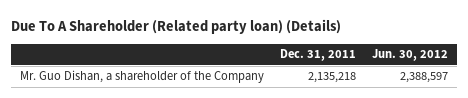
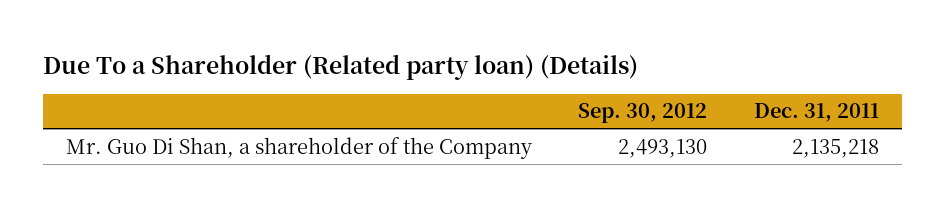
[11,19,342,35] Due To A Shareholder (Related party loan) (Details) -> [43,53,639,80] Due To a Shareholder (Related party loan) (Details)
[372,49,449,62] Jun. 30, 2012 -> none
none -> [578,103,708,124] Sep. 30, 2012
[19,70,264,84] Mr. Guo Dishan, a shareholder of the Company -> [66,136,534,159] Mr. Guo Di Shan, a shareholder of the Company

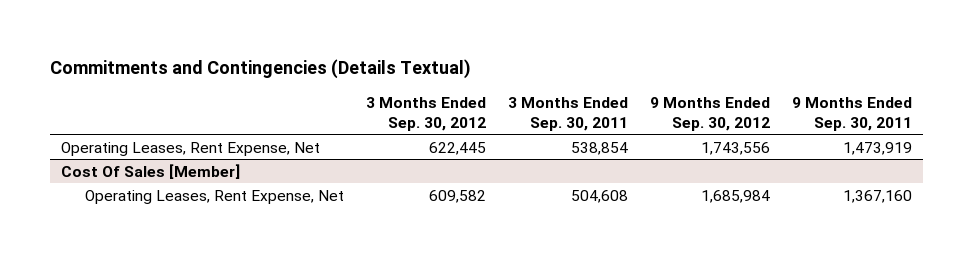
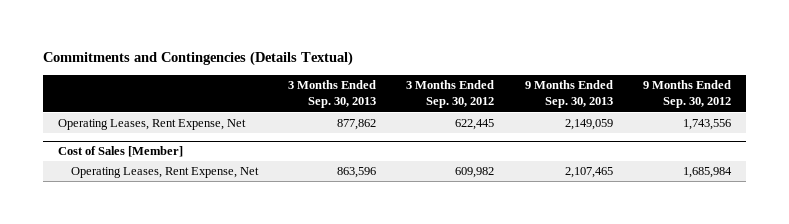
[507,96,628,131] 3 Months Ended Sep. 30, 2011 -> none
[791,96,912,131] 9 Months Ended Sep. 30, 2011 -> none
none -> [288,80,377,109] 3 Months Ended Sep. 30, 2013
none -> [524,80,613,109] 9 Months Ended Sep. 30, 2013
[61,163,241,179] Cost Of Sales [Member] -> [58,146,184,158] Cost of Sales [Member]
[428,189,486,203] 609,582 -> [455,167,495,179] 609,982

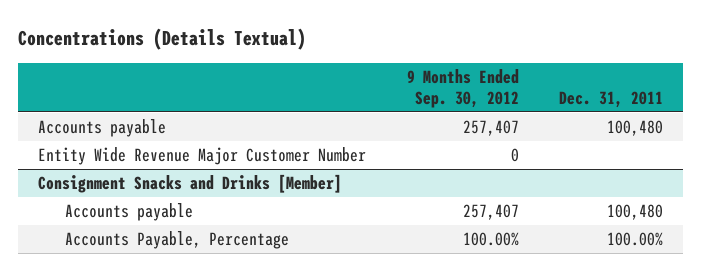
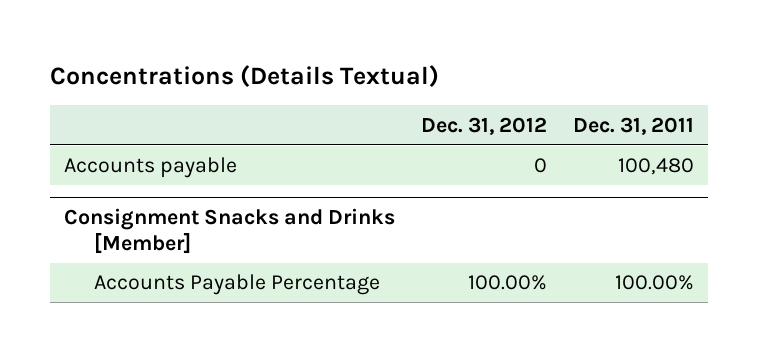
[406,68,519,108] 9 Months Ended Sep. 30, 2012 -> none
none -> [420,116,547,135] Dec. 31, 2012
[38,146,367,165] Entity Wide Revenue Major Customer Number -> none
[64,202,193,221] Accounts payable -> none
[64,230,289,249] Accounts Payable, Percentage -> [94,274,381,296] Accounts Payable Percentage

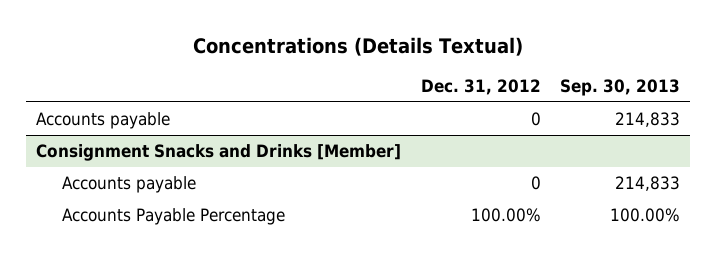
[573,116,695,135] Dec. 31, 2011 -> none
none -> [560,79,681,97] Sep. 30, 2013
none -> [61,176,196,194] Accounts payable

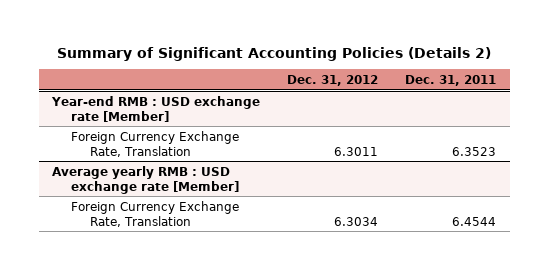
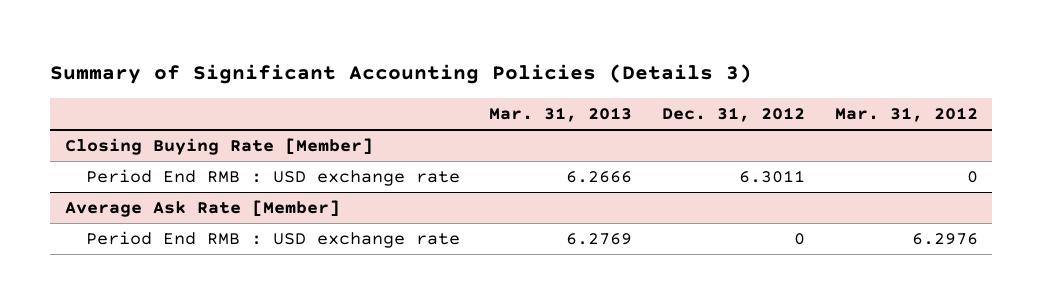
[57,46,492,61] Summary of Significant Accounting Policies (Details 2) -> [49,63,752,84] Summary of Significant Accounting Policies (Details 3)
[405,75,497,87] Dec. 31, 2011 -> none
none -> [489,106,633,122] Mar. 31, 2013
none -> [834,106,978,122] Mar. 31, 2012
[51,95,261,122] Year-end RMB : USD exchange rate [Member] -> none
[52,165,240,194] Average yearly RMB : USD exchange rate [Member] -> none
none -> [64,138,373,156] Closing Buying Rate [Member]
[71,130,240,157] Foreign Currency Exchange Rate, Translation -> [85,169,460,187] Period End RMB : USD exchange rate
none -> [64,200,340,218] Average Ask Rate [Member]
[71,200,240,227] Foreign Currency Exchange Rate, Translation -> [85,231,460,249] Period End RMB : USD exchange rate
[334,216,379,226] 6.3034 -> [794,233,806,246] 0

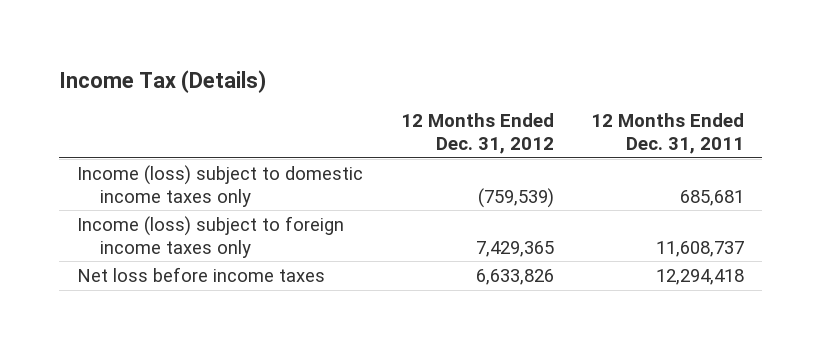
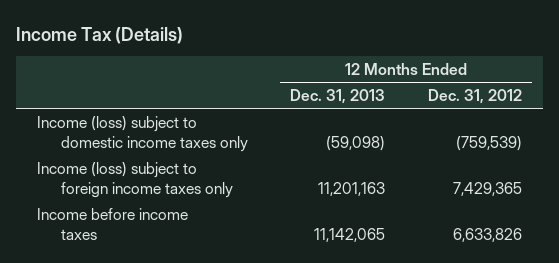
[590,113,744,154] 12 Months Ended Dec. 31, 2011 -> none
none -> [290,88,386,104] Dec. 31, 2013
[77,267,326,283] Net loss before income taxes -> [37,207,189,240] Income before income taxes

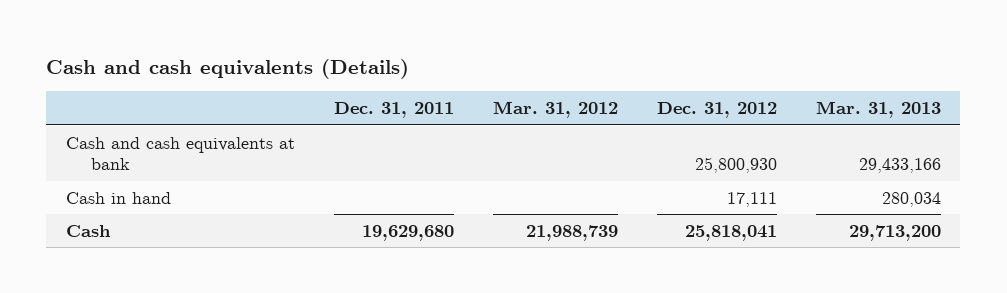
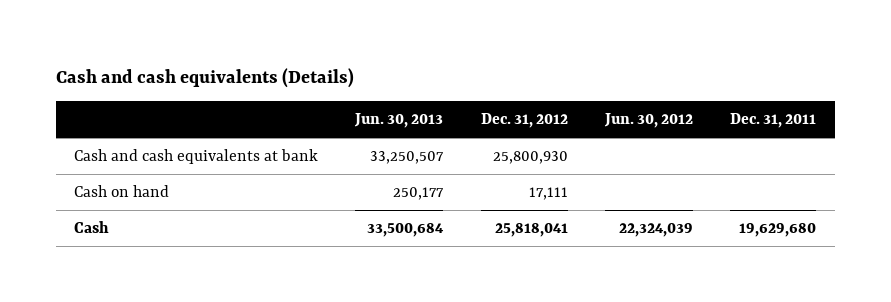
[492,100,618,118] Mar. 31, 2012 -> none
[815,100,941,118] Mar. 31, 2013 -> none
none -> [354,113,444,129] Jun. 30, 2013
none -> [604,113,694,129] Jun. 30, 2012
[65,191,171,204] Cash in hand -> [74,185,170,198] Cash on hand

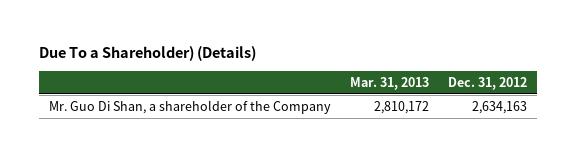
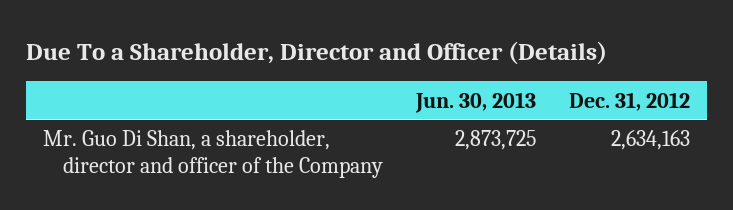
[39,46,257,62] Due To a Shareholder) (Details) -> [26,40,608,65] Due To a Shareholder, Director and Officer (Details)
[350,76,430,90] Mar. 31, 2013 -> none
none -> [415,91,537,113] Jun. 30, 2013
[48,99,331,114] Mr. Guo Di Shan, a shareholder of the Company -> [42,130,384,178] Mr. Guo Di Shan, a shareholder, director and officer of the Company

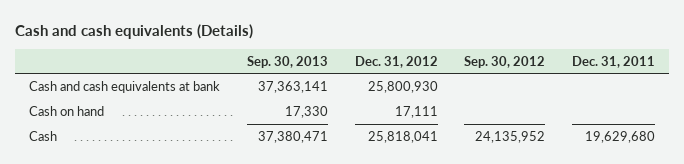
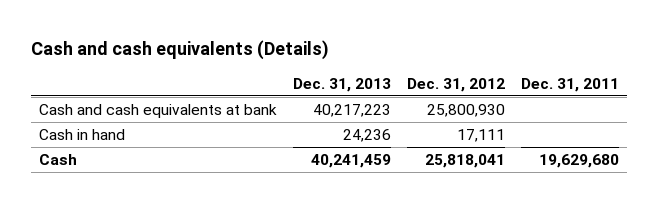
[246,55,328,68] Sep. 30, 2013 -> none
[464,55,546,68] Sep. 30, 2012 -> none
none -> [293,77,392,92] Dec. 31, 2013
[28,106,104,117] Cash on hand -> [39,129,126,141] Cash in hand

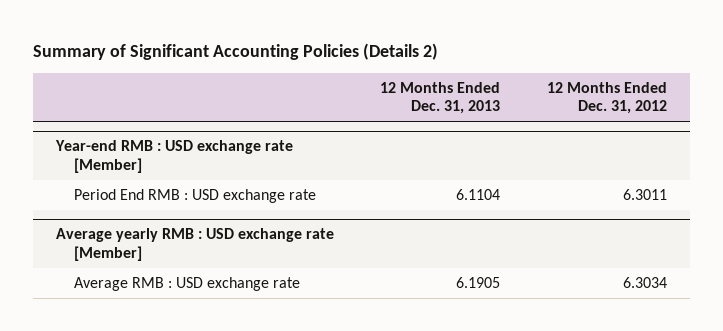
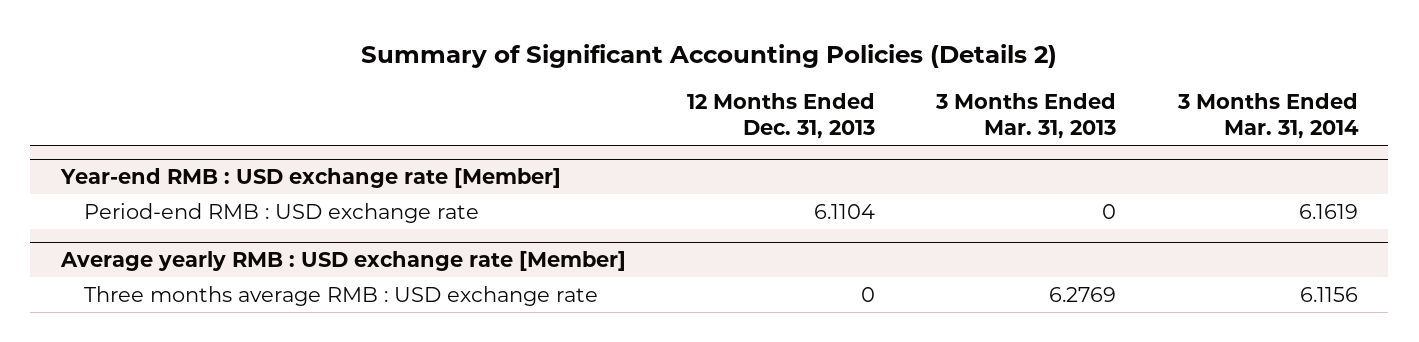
[546,81,667,115] 12 Months Ended Dec. 31, 2012 -> none
none -> [935,92,1117,140] 3 Months Ended Mar. 31, 2013
none -> [1176,92,1359,140] 3 Months Ended Mar. 31, 2014
[74,188,317,203] Period End RMB : USD exchange rate -> [83,202,479,223] Period-end RMB : USD exchange rate
[74,276,301,291] Average RMB : USD exchange rate -> [83,285,598,306] Three months average RMB : USD exchange rate
[456,276,501,288] 6.1905 -> [861,286,876,302] 0

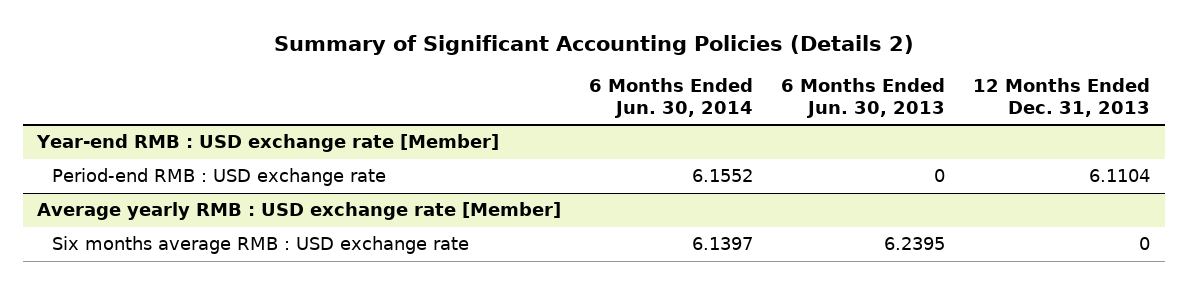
[935,92,1117,140] 3 Months Ended Mar. 31, 2013 -> none
[1176,92,1359,140] 3 Months Ended Mar. 31, 2014 -> none
none -> [589,78,754,119] 6 Months Ended Jun. 30, 2014
none -> [781,78,946,119] 6 Months Ended Jun. 30, 2013
[83,285,598,306] Three months average RMB : USD exchange rate -> [52,236,470,255] Six months average RMB : USD exchange rate

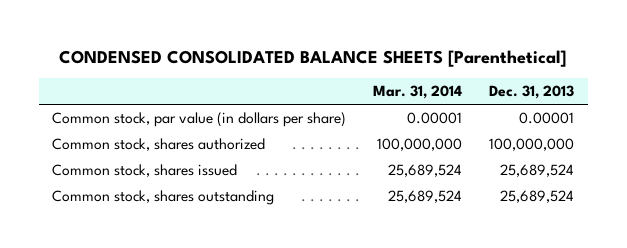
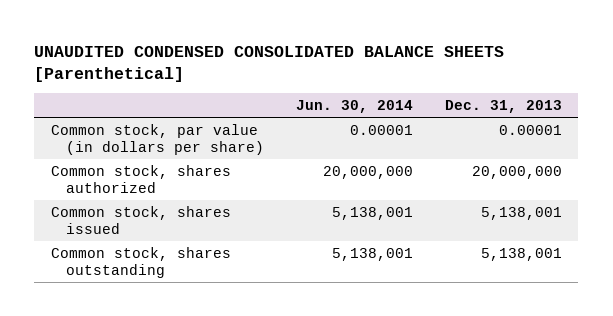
[59,49,567,67] CONDENSED CONSOLIDATED BALANCE SHEETS [Parenthetical] -> [34,45,505,83] UNAUDITED CONDENSED CONSOLIDATED BALANCE SHEETS [Parenthetical]
[373,85,463,100] Mar. 31, 2014 -> none
none -> [295,99,413,113] Jun. 30, 2014
[489,138,575,152] 100,000,000 -> [472,165,563,179] 20,000,000
[500,164,575,178] 25,689,524 -> [481,206,563,220] 5,138,001
[500,190,575,204] 25,689,524 -> [481,247,563,261] 5,138,001

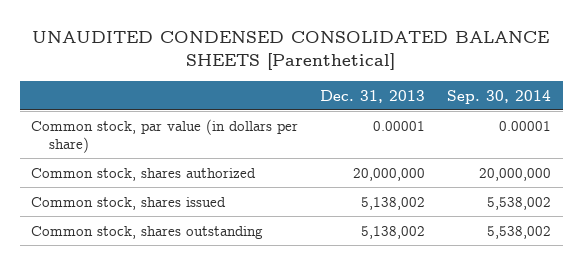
[295,99,413,113] Jun. 30, 2014 -> none
none -> [447,89,552,104] Sep. 30, 2014
[481,206,563,220] 5,138,001 -> [361,196,426,210] 5,138,002
[481,247,563,261] 5,138,001 -> [361,225,426,239] 5,138,002

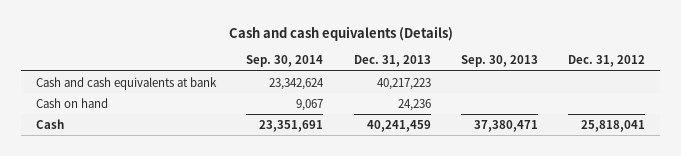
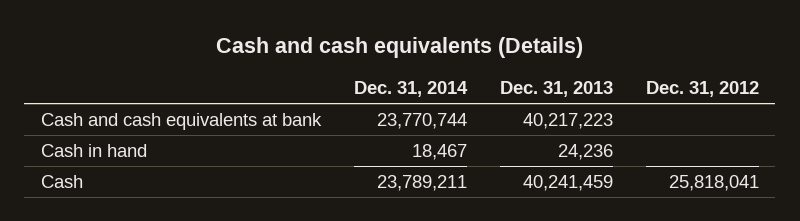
[246,55,324,68] Sep. 30, 2014 -> none
[460,55,538,68] Sep. 30, 2013 -> none
none -> [353,81,468,98] Dec. 31, 2014
[35,97,108,108] Cash on hand -> [40,143,147,157] Cash in hand

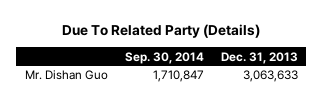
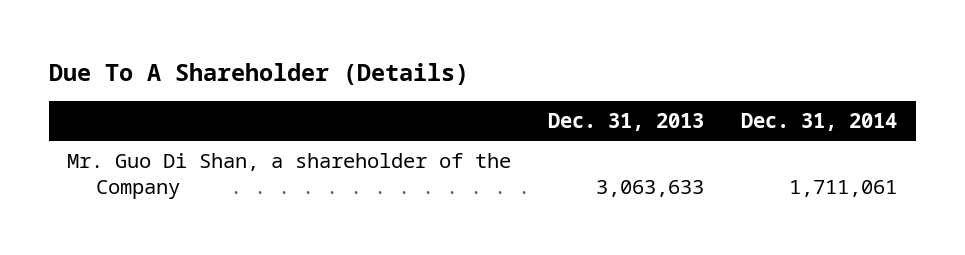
[62,24,261,39] Due To Related Party (Details) -> [49,62,470,85] Due To A Shareholder (Details)
[124,51,204,64] Sep. 30, 2014 -> none
none -> [741,113,898,132] Dec. 31, 2014
[24,70,108,81] Mr. Dishan Guo -> [67,152,512,199] Mr. Guo Di Shan, a shareholder of the Company

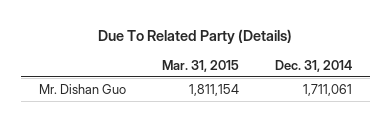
[49,62,470,85] Due To A Shareholder (Details) -> [98,28,293,44] Due To Related Party (Details)
[548,113,705,132] Dec. 31, 2013 -> none
none -> [161,59,239,72] Mar. 31, 2015
[67,152,512,199] Mr. Guo Di Shan, a shareholder of the Company -> [38,84,126,95] Mr. Dishan Guo

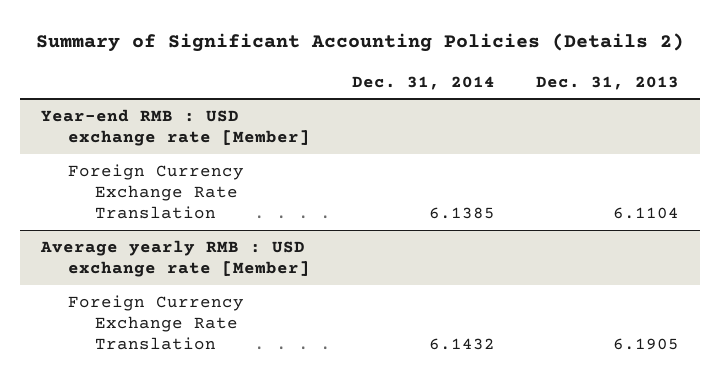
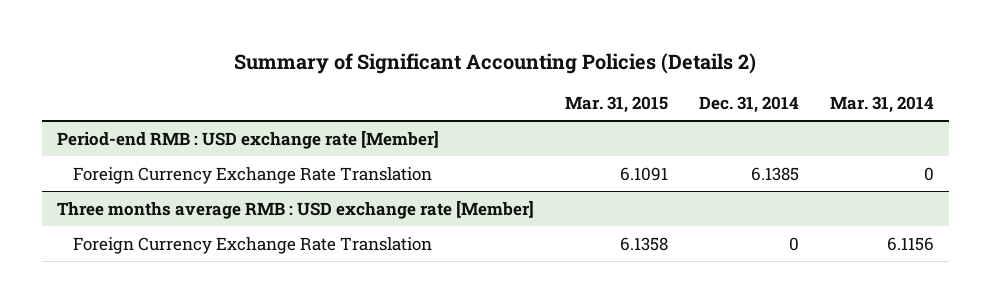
[536,75,680,90] Dec. 31, 2013 -> none
none -> [565,96,669,114] Mar. 31, 2015
none -> [829,96,934,114] Mar. 31, 2014
[40,108,311,147] Year-end RMB : USD exchange rate [Member] -> [57,129,440,149] Period-end RMB : USD exchange rate [Member]
[39,239,311,278] Average yearly RMB : USD exchange rate [Member] -> [57,199,535,219] Three months average RMB : USD exchange rate [Member]
[428,338,495,351] 6.1432 -> [788,236,799,251] 0

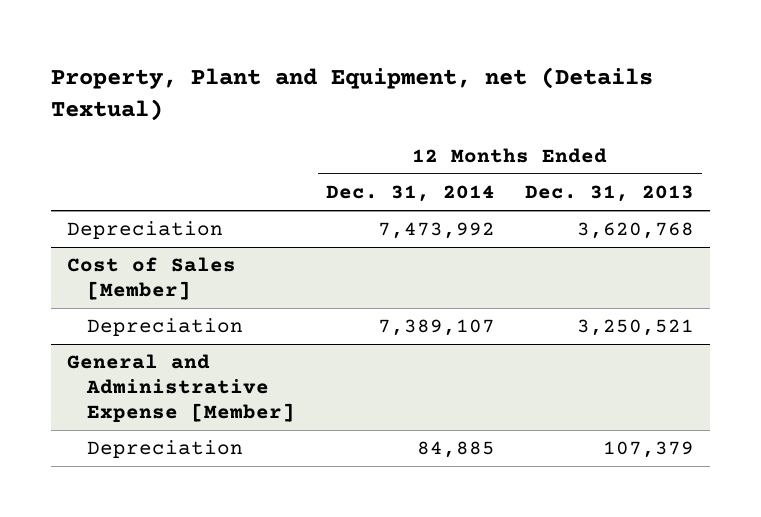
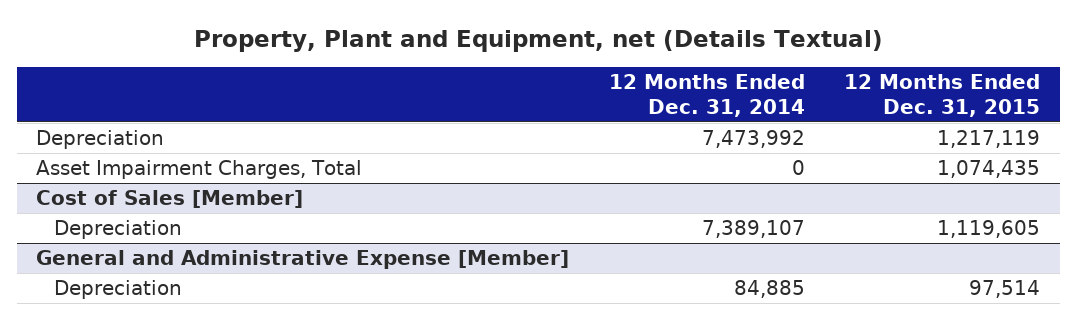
[525,184,695,202] Dec. 31, 2013 -> none
none -> [844,74,1041,118] 12 Months Ended Dec. 31, 2015
none -> [36,160,363,180] Asset Impairment Charges, Total

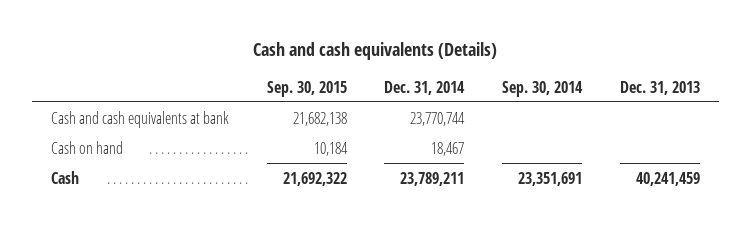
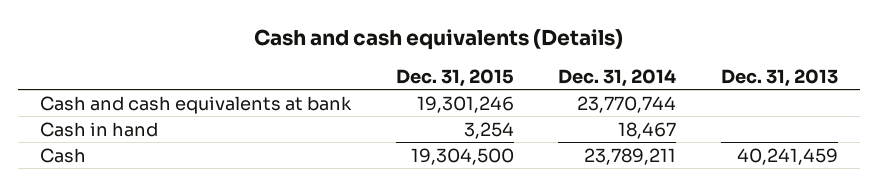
[266,80,347,97] Sep. 30, 2015 -> none
[502,80,584,97] Sep. 30, 2014 -> none
none -> [395,68,514,87] Dec. 31, 2015
[50,140,123,154] Cash on hand -> [39,121,158,137] Cash in hand

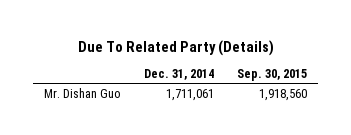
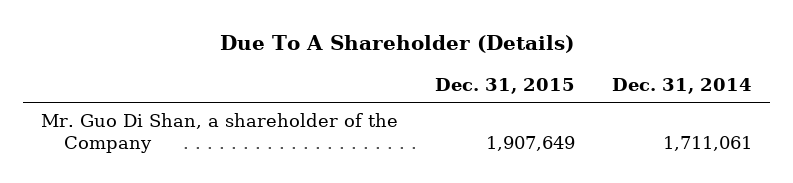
[77,40,274,57] Due To Related Party (Details) -> [219,35,574,54] Due To A Shareholder (Details)
[237,69,308,82] Sep. 30, 2015 -> none
none -> [435,78,576,95] Dec. 31, 2015
[44,87,122,98] Mr. Dishan Guo -> [41,112,399,153] Mr. Guo Di Shan, a shareholder of the Company

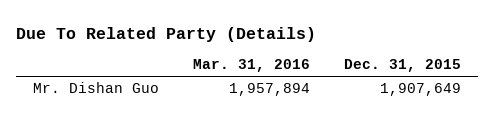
[219,35,574,54] Due To A Shareholder (Details) -> [16,26,317,42] Due To Related Party (Details)
[611,78,752,95] Dec. 31, 2014 -> none
none -> [192,59,310,73] Mar. 31, 2016
[41,112,399,153] Mr. Guo Di Shan, a shareholder of the Company -> [33,82,160,94] Mr. Dishan Guo

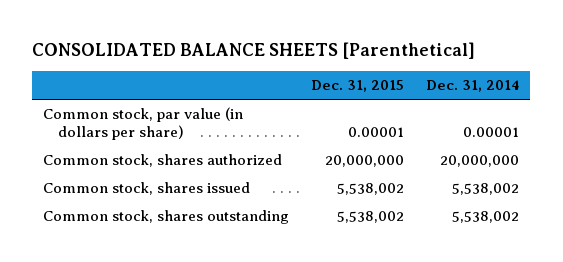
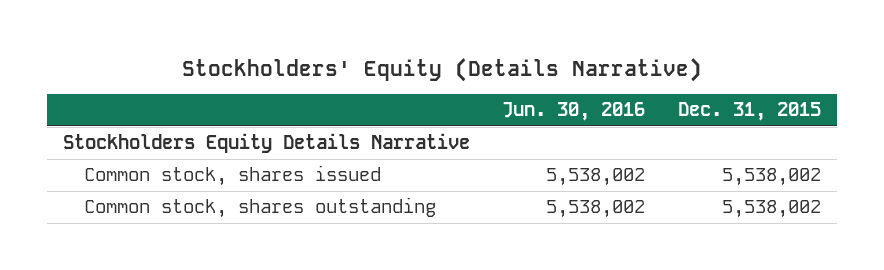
[32,41,476,59] CONSOLIDATED BALANCE SHEETS [Parenthetical] -> [181,57,702,82] Stockholders' Equity (Details Narrative)
[426,80,520,93] Dec. 31, 2014 -> none
none -> [502,102,646,122] Jun. 30, 2016
[43,107,244,140] Common stock, par value (in dollars per share) -> none
[43,154,283,168] Common stock, shares authorized -> none
none -> [63,133,471,154] Stockholders Equity Details Narrative

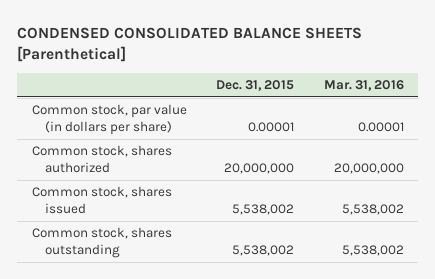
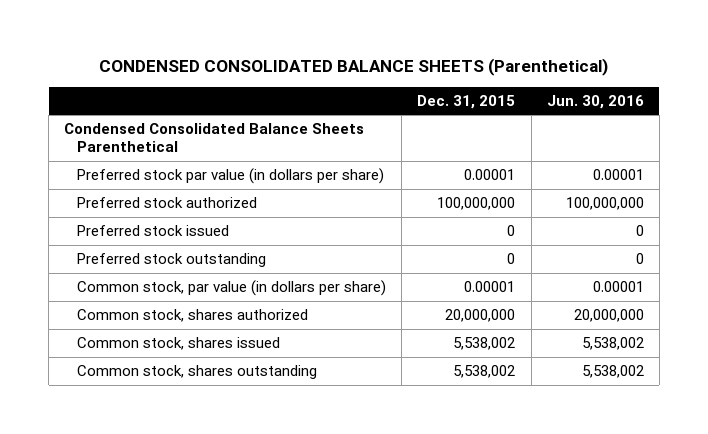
[16,26,362,63] CONDENSED CONSOLIDATED BALANCE SHEETS [Parenthetical] -> [98,57,608,76] CONDENSED CONSOLIDATED BALANCE SHEETS (Parenthetical)
[323,80,404,92] Mar. 31, 2016 -> none
none -> [546,94,644,109] Jun. 30, 2016
none -> [64,123,365,152] Condensed Consolidated Balance Sheets Parenthetical
none -> [77,168,385,185] Preferred stock par value (in dollars per share)
none -> [77,197,258,209] Preferred stock authorized
none -> [77,225,230,237] Preferred stock issued
none -> [77,253,267,268] Preferred stock outstanding

